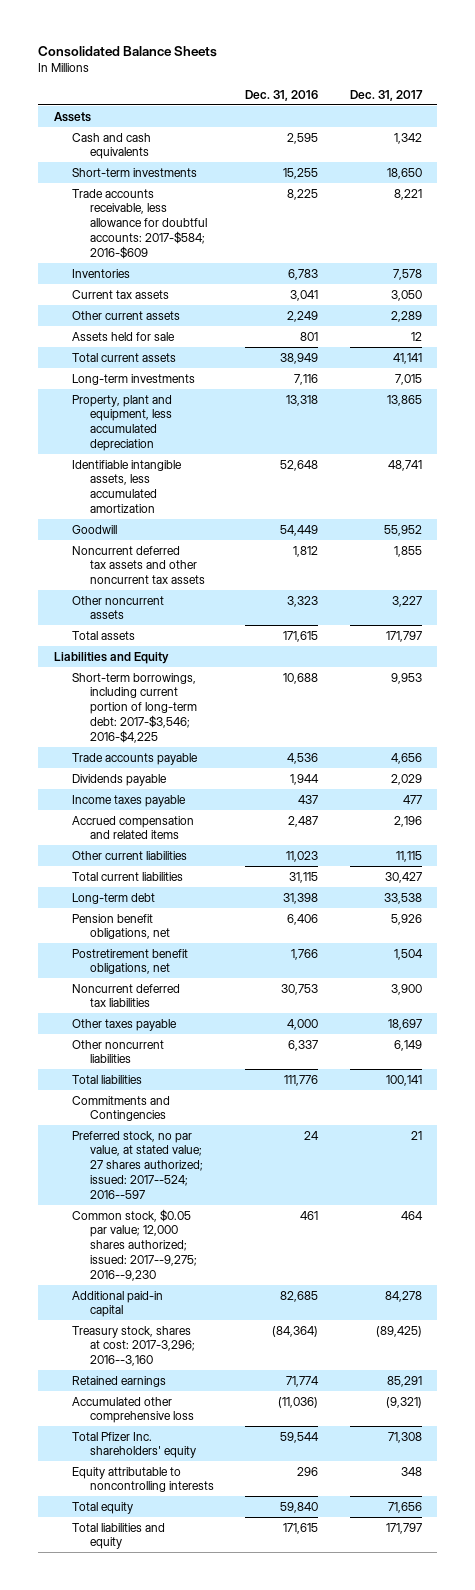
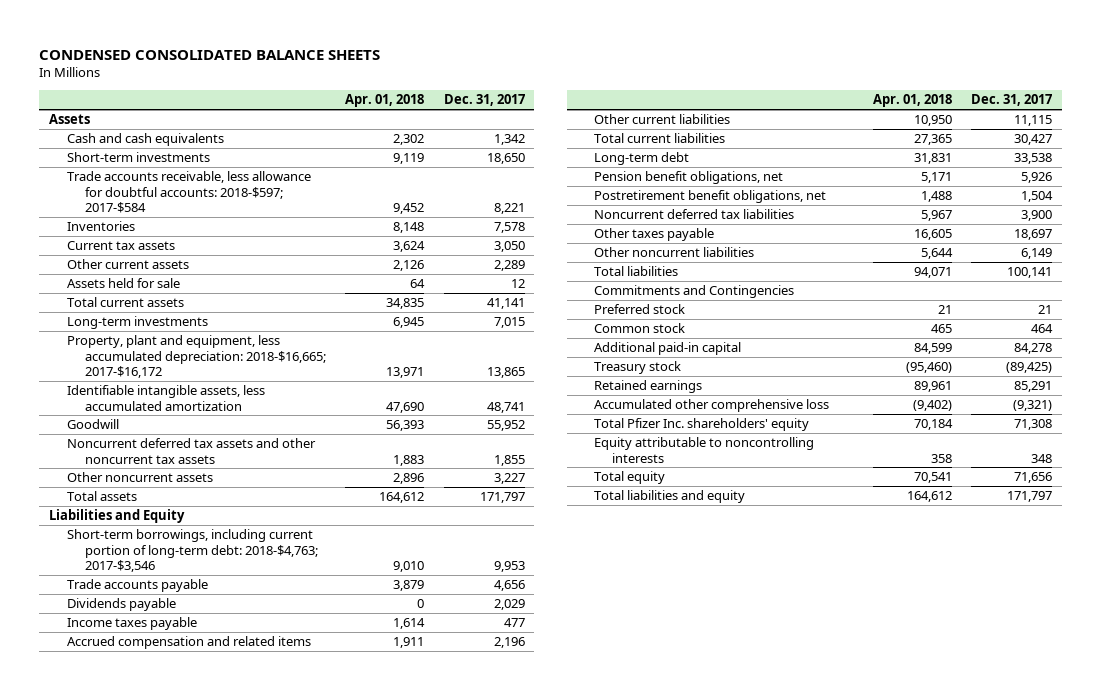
[37,46,217,58] Consolidated Balance Sheets -> [39,49,381,60] CONDENSED CONSOLIDATED BALANCE SHEETS
[245,89,319,101] Dec. 31, 2016 -> none
none -> [345,94,425,108] Apr. 01, 2018
[71,188,208,259] Trade accounts receivable, less allowance for doubtful accounts: 2017-$584; 2016-$609 -> [67,171,312,214] Trade accounts receivable, less allowance for doubtful accounts: 2018-$597; 2017-$584
[71,394,173,452] Property, plant and equipment, less accumulated depreciation -> [67,335,327,379] Property, plant and equipment, less accumulated depreciation: 2018-$16,665; 2017-$16,172
[71,672,198,743] Short-term borrowings, including current portion of long-term debt: 2017-$3,546; 2016-$4,225 -> [67,529,319,573] Short-term borrowings, including current portion of long-term debt: 2018-$4,763; 2017-$3,546
[71,1130,204,1199] Preferred stock, no par value, at stated value; 27 shares authorized; issued: 2017--524; 2016--597 -> [594,304,686,315] Preferred stock
[71,1208,198,1281] Common stock, $0.05 par value; 12,000 shares authorized; issued: 2017--9,275; 2016--9,230 -> [594,323,686,334] Common stock
[71,1325,196,1367] Treasury stock, shares at cost: 2017-3,296; 2016--3,160 -> [594,361,682,375] Treasury stock

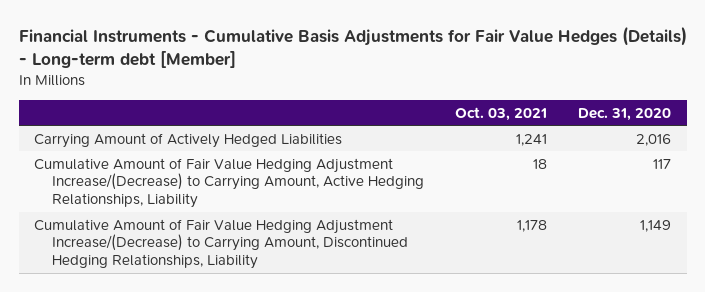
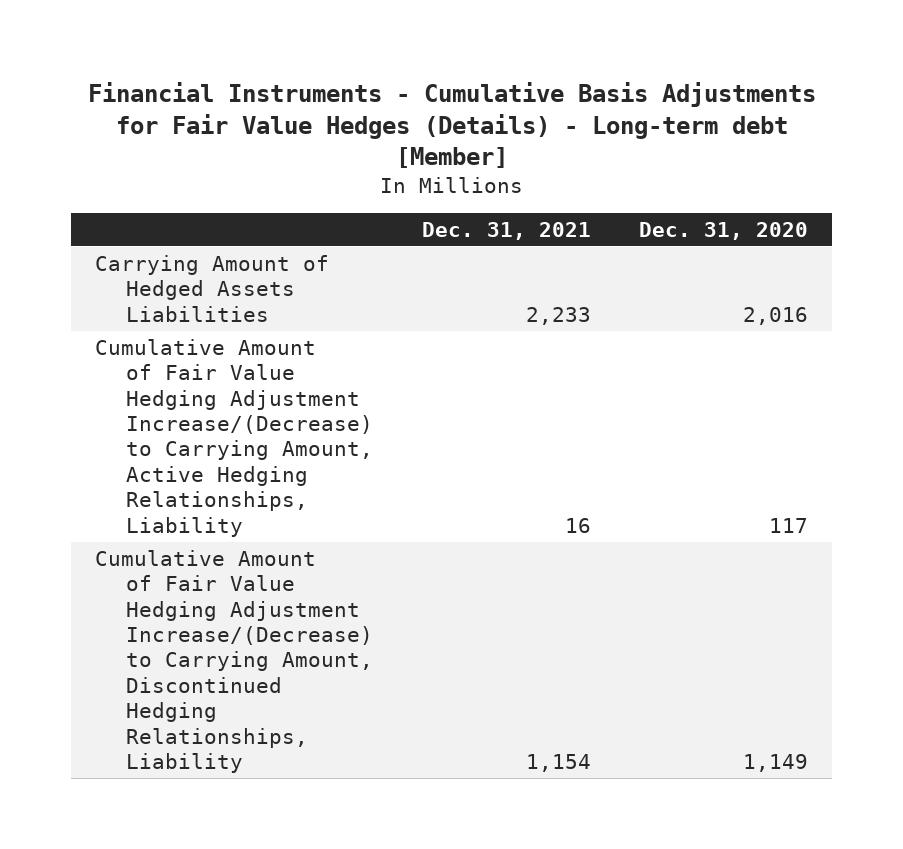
[455,106,548,121] Oct. 03, 2021 -> none
none -> [421,221,591,240] Dec. 31, 2021
[34,132,343,148] Carrying Amount of Actively Hedged Liabilities -> [95,254,330,322] Carrying Amount of Hedged Assets Liabilities

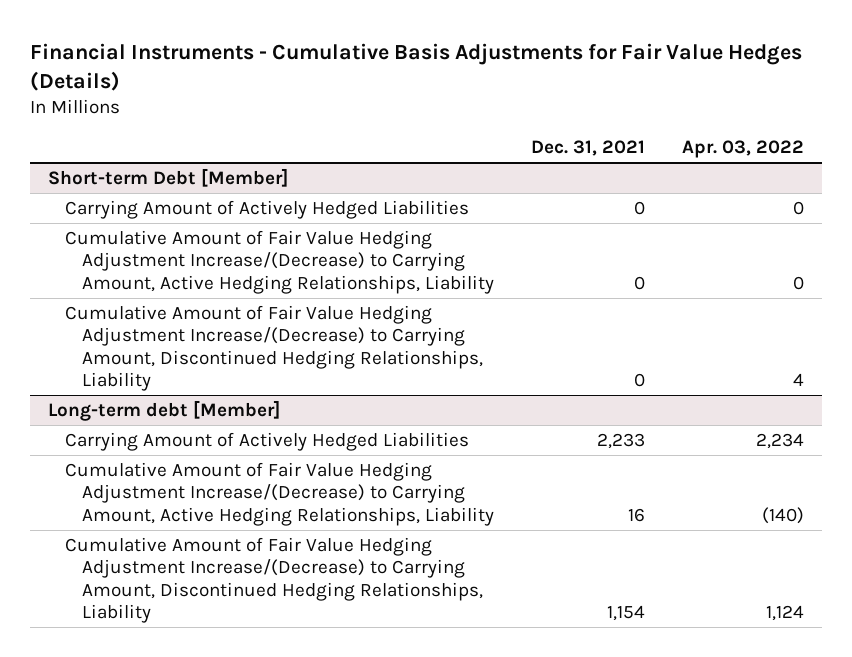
[87,82,816,169] Financial Instruments - Cumulative Basis Adjustments for Fair Value Hedges (Details) - Long-term debt [Member] -> [29,42,802,92] Financial Instruments - Cumulative Basis Adjustments for Fair Value Hedges (Details)
[639,221,809,240] Dec. 31, 2020 -> none
none -> [681,140,804,159] Apr. 03, 2022
none -> [48,167,289,187] Short-term Debt [Member]
[95,254,330,322] Carrying Amount of Hedged Assets Liabilities -> [65,199,470,219] Carrying Amount of Actively Hedged Liabilities
[525,306,591,325] 2,233 -> [634,200,646,215] 0
none -> [65,229,495,294] Cumulative Amount of Fair Value Hedging Adjustment Increase/(Decrease) to Carrying Amount, Active Hedging Relationships, Liability
none -> [65,304,484,392] Cumulative Amount of Fair Value Hedging Adjustment Increase/(Decrease) to Carrying Amount, Discontinued Hedging Relationships, Liability
none -> [48,399,281,421] Long-term debt [Member]
none -> [65,431,470,451] Carrying Amount of Actively Hedged Liabilities

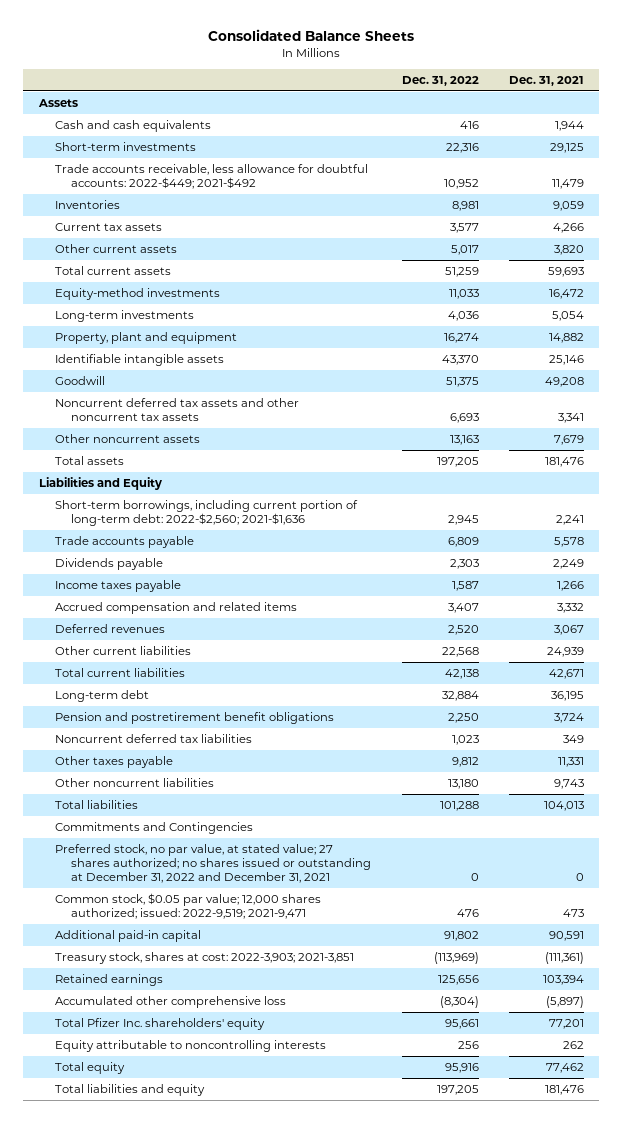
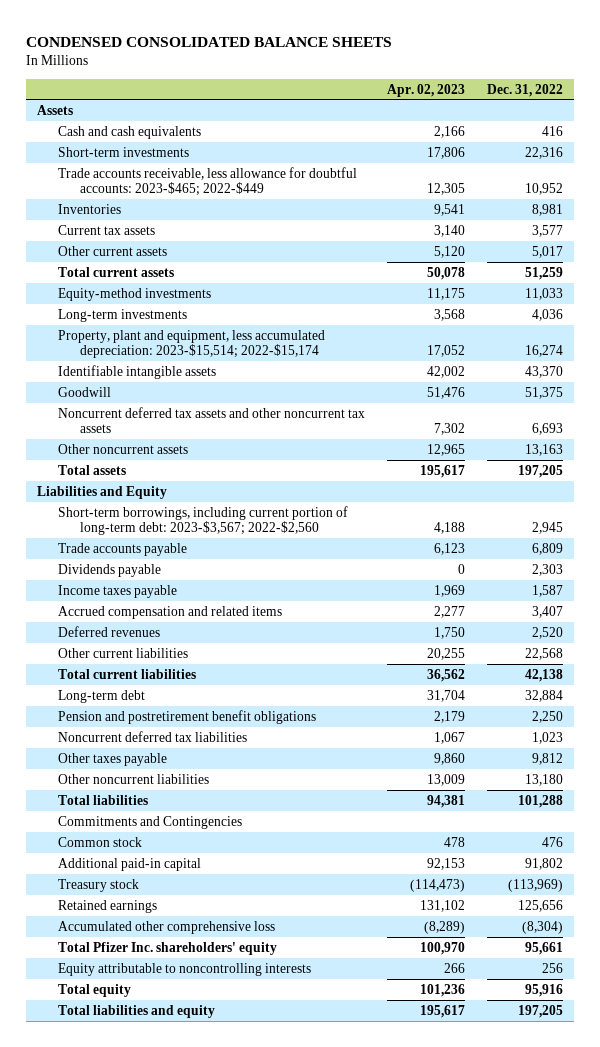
[208,29,415,42] Consolidated Balance Sheets -> [25,37,392,48] CONDENSED CONSOLIDATED BALANCE SHEETS
[508,75,584,86] Dec. 31, 2021 -> none
none -> [387,83,466,97] Apr. 02, 2023
[54,164,368,190] Trade accounts receivable, less allowance for doubtful accounts: 2022-$449; 2021-$492 -> [58,166,358,197] Trade accounts receivable, less allowance for doubtful accounts: 2023-$465; 2022-$449
[54,332,237,345] Property, plant and equipment -> [58,329,326,359] Property, plant and equipment, less accumulated depreciation: 2023-$15,514; 2022-$15,174
[54,500,358,527] Short-term borrowings, including current portion of long-term debt: 2022-$2,560; 2021-$1,636 -> [58,505,349,536] Short-term borrowings, including current portion of long-term debt: 2023-$3,567; 2022-$2,560
[54,844,372,883] Preferred stock, no par value, at stated value; 27 shares authorized; no shares issued or outstanding at December 31, 2022 and December 31, 2021 -> none
[54,893,321,920] Common stock, $0.05 par value; 12,000 shares authorized; issued: 2022-9,519; 2021-9,471 -> [58,836,143,847] Common stock
[54,952,354,965] Treasury stock, shares at cost: 2022-3,903; 2021-3,851 -> [58,878,140,892] Treasury stock

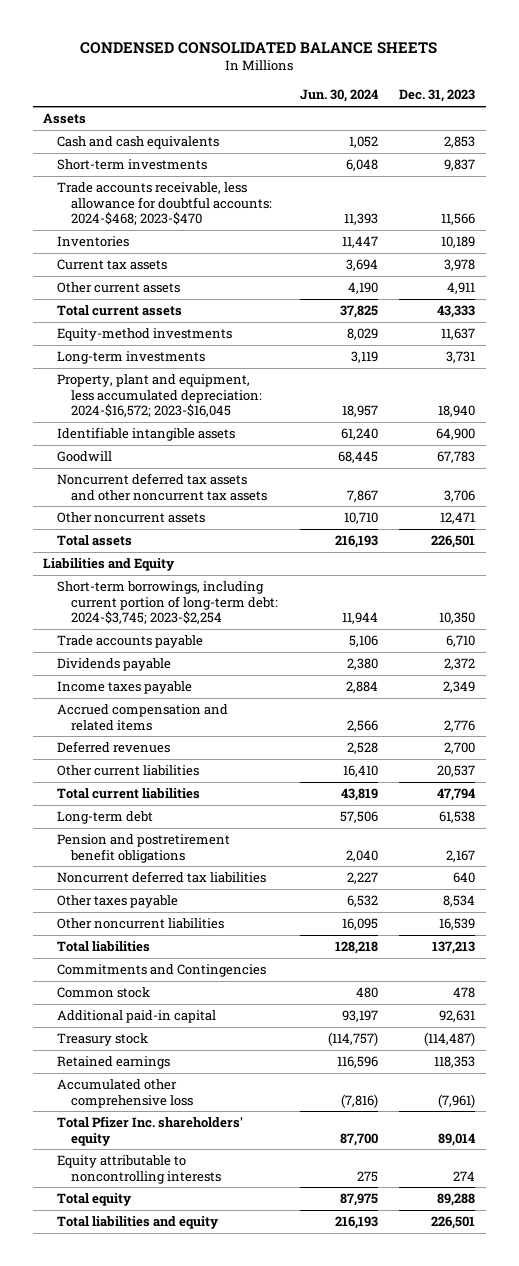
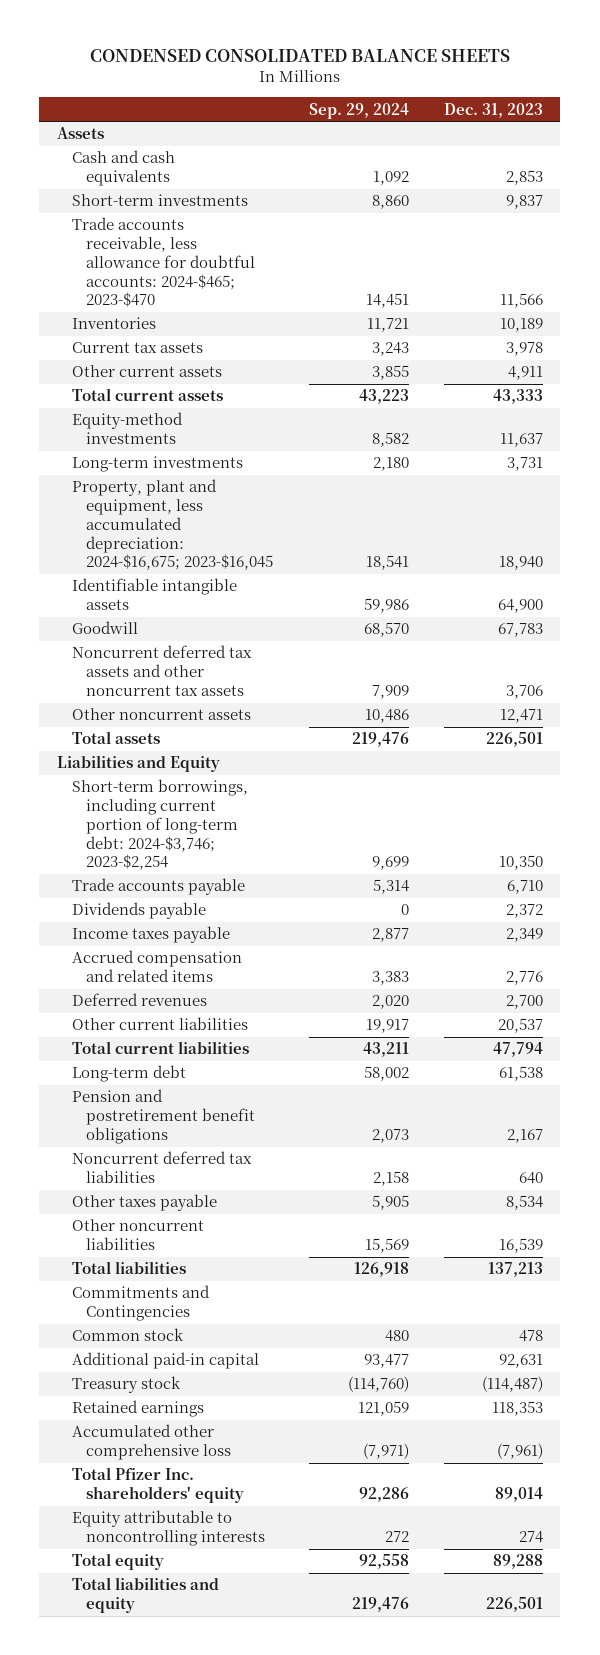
[299,89,378,103] Jun. 30, 2024 -> none
none -> [308,102,409,119] Sep. 29, 2024
[57,182,273,226] Trade accounts receivable, less allowance for doubtful accounts: 2024-$468; 2023-$470 -> [71,217,256,308] Trade accounts receivable, less allowance for doubtful accounts: 2024-$465; 2023-$470
[57,374,263,418] Property, plant and equipment, less accumulated depreciation: 2024-$16,572; 2023-$16,045 -> [71,479,274,571] Property, plant and equipment, less accumulated depreciation: 2024-$16,675; 2023-$16,045
[57,581,279,625] Short-term borrowings, including current portion of long-term debt: 2024-$3,745; 2023-$2,254 -> [71,779,248,871] Short-term borrowings, including current portion of long-term debt: 2024-$3,746; 2023-$2,254

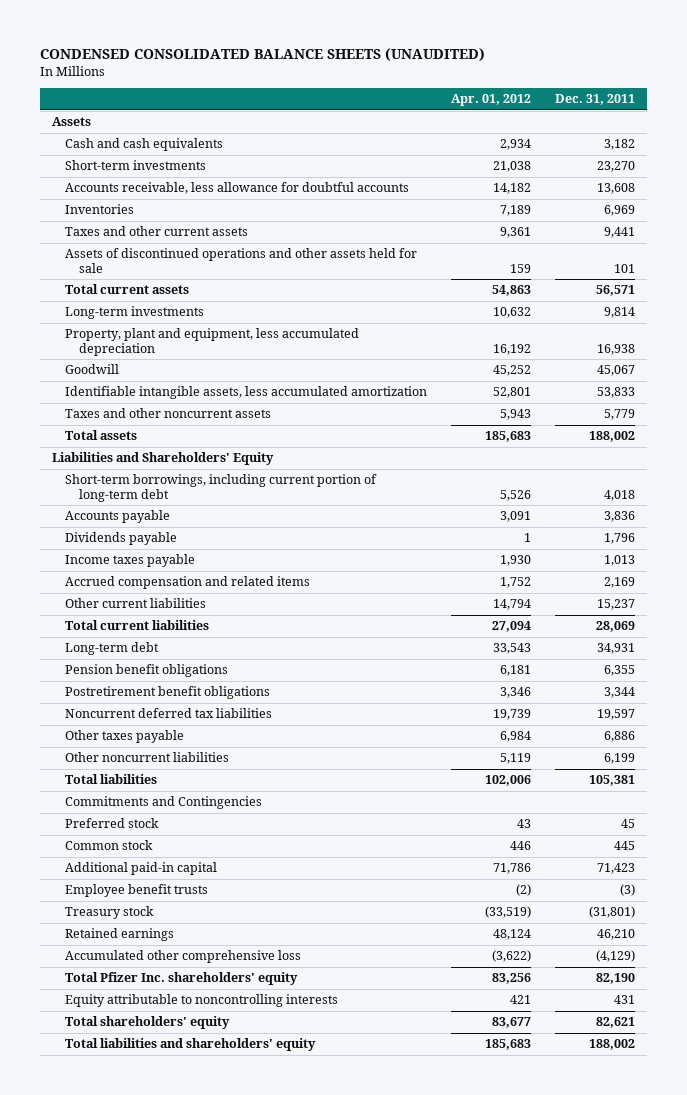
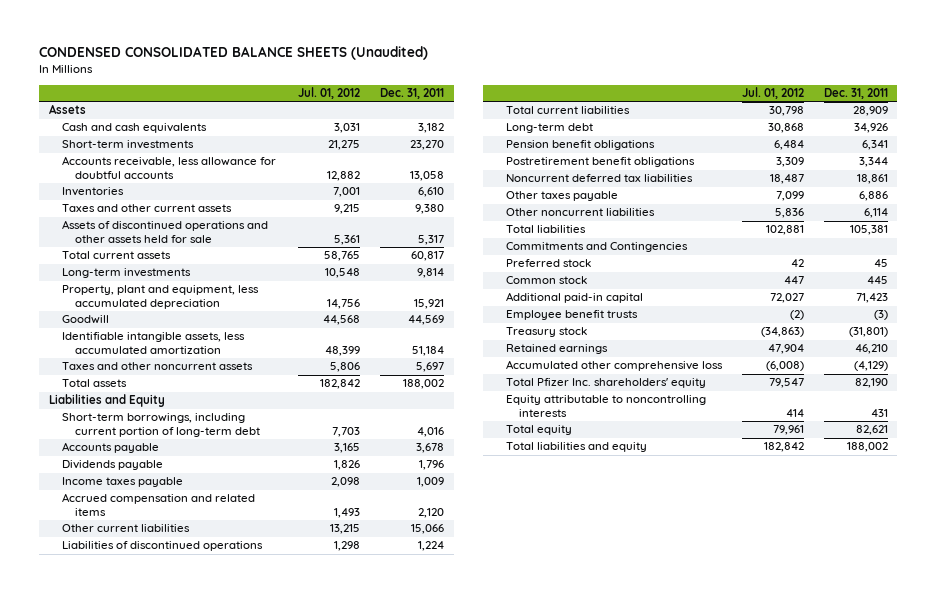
[39,47,485,61] CONDENSED CONSOLIDATED BALANCE SHEETS (UNAUDITED) -> [39,46,429,61] CONDENSED CONSOLIDATED BALANCE SHEETS (Unaudited)
[451,94,532,107] Apr. 01, 2012 -> none
none -> [297,86,360,99] Jul. 01, 2012
[596,183,635,195] 13,608 -> [409,170,444,181] 13,058
[603,205,635,217] 6,969 -> [417,187,444,198] 6,610
[603,227,635,239] 9,441 -> [414,204,444,215] 9,380
[613,263,635,273] 101 -> [417,234,444,245] 5,317
[595,285,635,297] 56,571 -> [410,251,444,262] 60,817
[596,343,635,355] 16,938 -> [413,298,444,309] 15,921
[596,365,635,377] 45,067 -> [407,315,444,326] 44,569
[596,387,635,399] 53,833 -> [411,345,444,356] 51,184
[603,409,635,421] 5,779 -> [415,362,444,373] 5,697
[51,452,274,466] Liabilities and Shareholders' Equity -> [48,394,165,408] Liabilities and Equity
[603,489,635,501] 4,018 -> [416,426,444,437] 4,016
[603,511,635,523] 3,836 -> [415,443,444,454] 3,678
[603,555,635,567] 1,013 -> [416,477,444,488] 1,009
[603,577,635,589] 2,169 -> [417,507,444,518] 2,120
[596,599,635,611] 15,237 -> [410,524,444,535] 15,066
none -> [62,541,264,552] Liabilities of discontinued operations
[595,621,635,633] 28,069 -> [852,106,888,117] 28,909
[596,643,635,655] 34,931 -> [853,123,888,134] 34,926
[603,665,635,677] 6,355 -> [861,140,888,151] 6,341
[596,709,635,721] 19,597 -> [856,174,888,185] 18,861
[603,753,635,765] 6,199 -> [863,208,888,219] 6,114
[65,1016,231,1030] Total shareholders' equity -> [505,425,572,436] Total equity
[65,1038,317,1052] Total liabilities and shareholders' equity -> [505,442,647,453] Total liabilities and equity

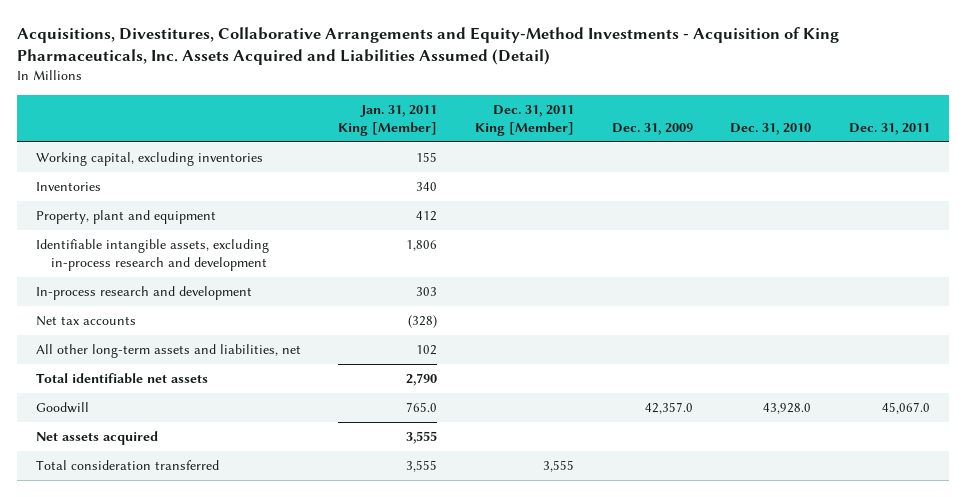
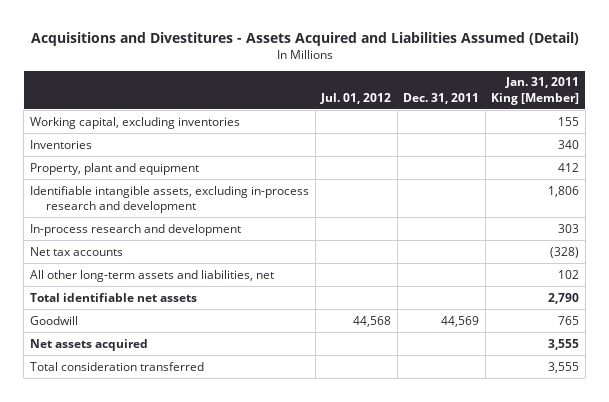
[16,27,839,66] Acquisitions, Divestitures, Collaborative Arrangements and Equity-Method Investments - Acquisition of King Pharmaceuticals, Inc. Assets Acquired and Liabilities Assumed (Detail) -> [30,31,579,46] Acquisitions and Divestitures - Assets Acquired and Liabilities Assumed (Detail)
[475,104,575,136] Dec. 31, 2011 King [Member] -> none
[611,122,693,135] Dec. 31, 2009 -> none
[730,122,812,135] Dec. 31, 2010 -> none
none -> [320,92,392,104] Jul. 01, 2012
[406,402,438,413] 765.0 -> [558,315,580,325] 765
[882,402,931,415] 45,067.0 -> [441,315,480,327] 44,569

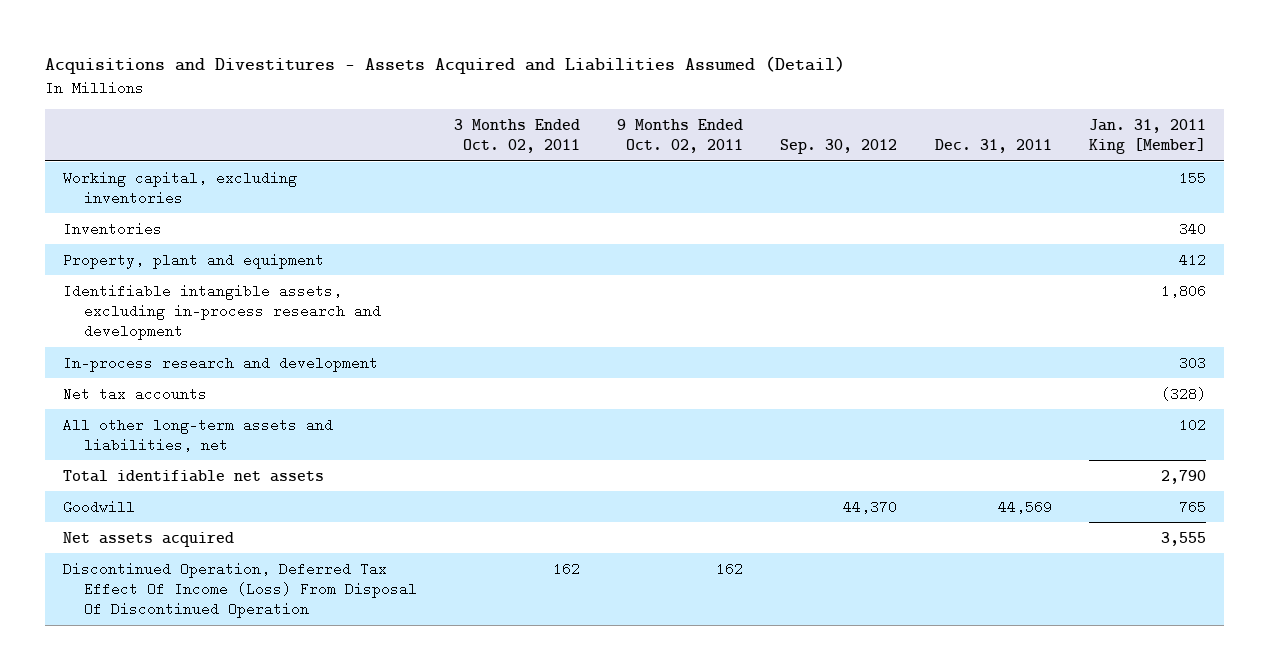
[320,92,392,104] Jul. 01, 2012 -> none
none -> [453,119,580,154] 3 Months Ended Oct. 02, 2011
none -> [617,119,744,154] 9 Months Ended Oct. 02, 2011
none -> [780,139,898,155] Sep. 30, 2012
[30,361,205,371] Total consideration transferred -> none
none -> [63,561,417,618] Discontinued Operation, Deferred Tax Effect Of Income (Loss) From Disposal Of Discontinued Operation

